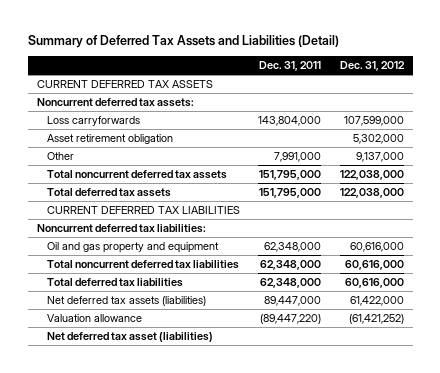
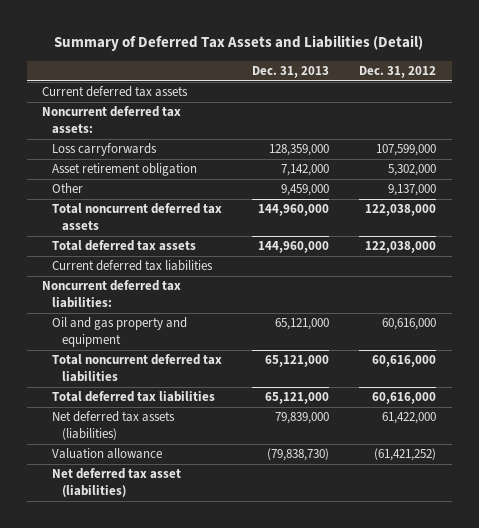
[259,61,322,72] Dec. 31, 2011 -> none
none -> [252,66,330,79] Dec. 31, 2013
[36,80,213,89] CURRENT DEFERRED TAX ASSETS -> [42,86,189,98] Current deferred tax assets
[47,206,241,215] CURRENT DEFERRED TAX LIABILITIES -> [51,260,213,272] Current deferred tax liabilities

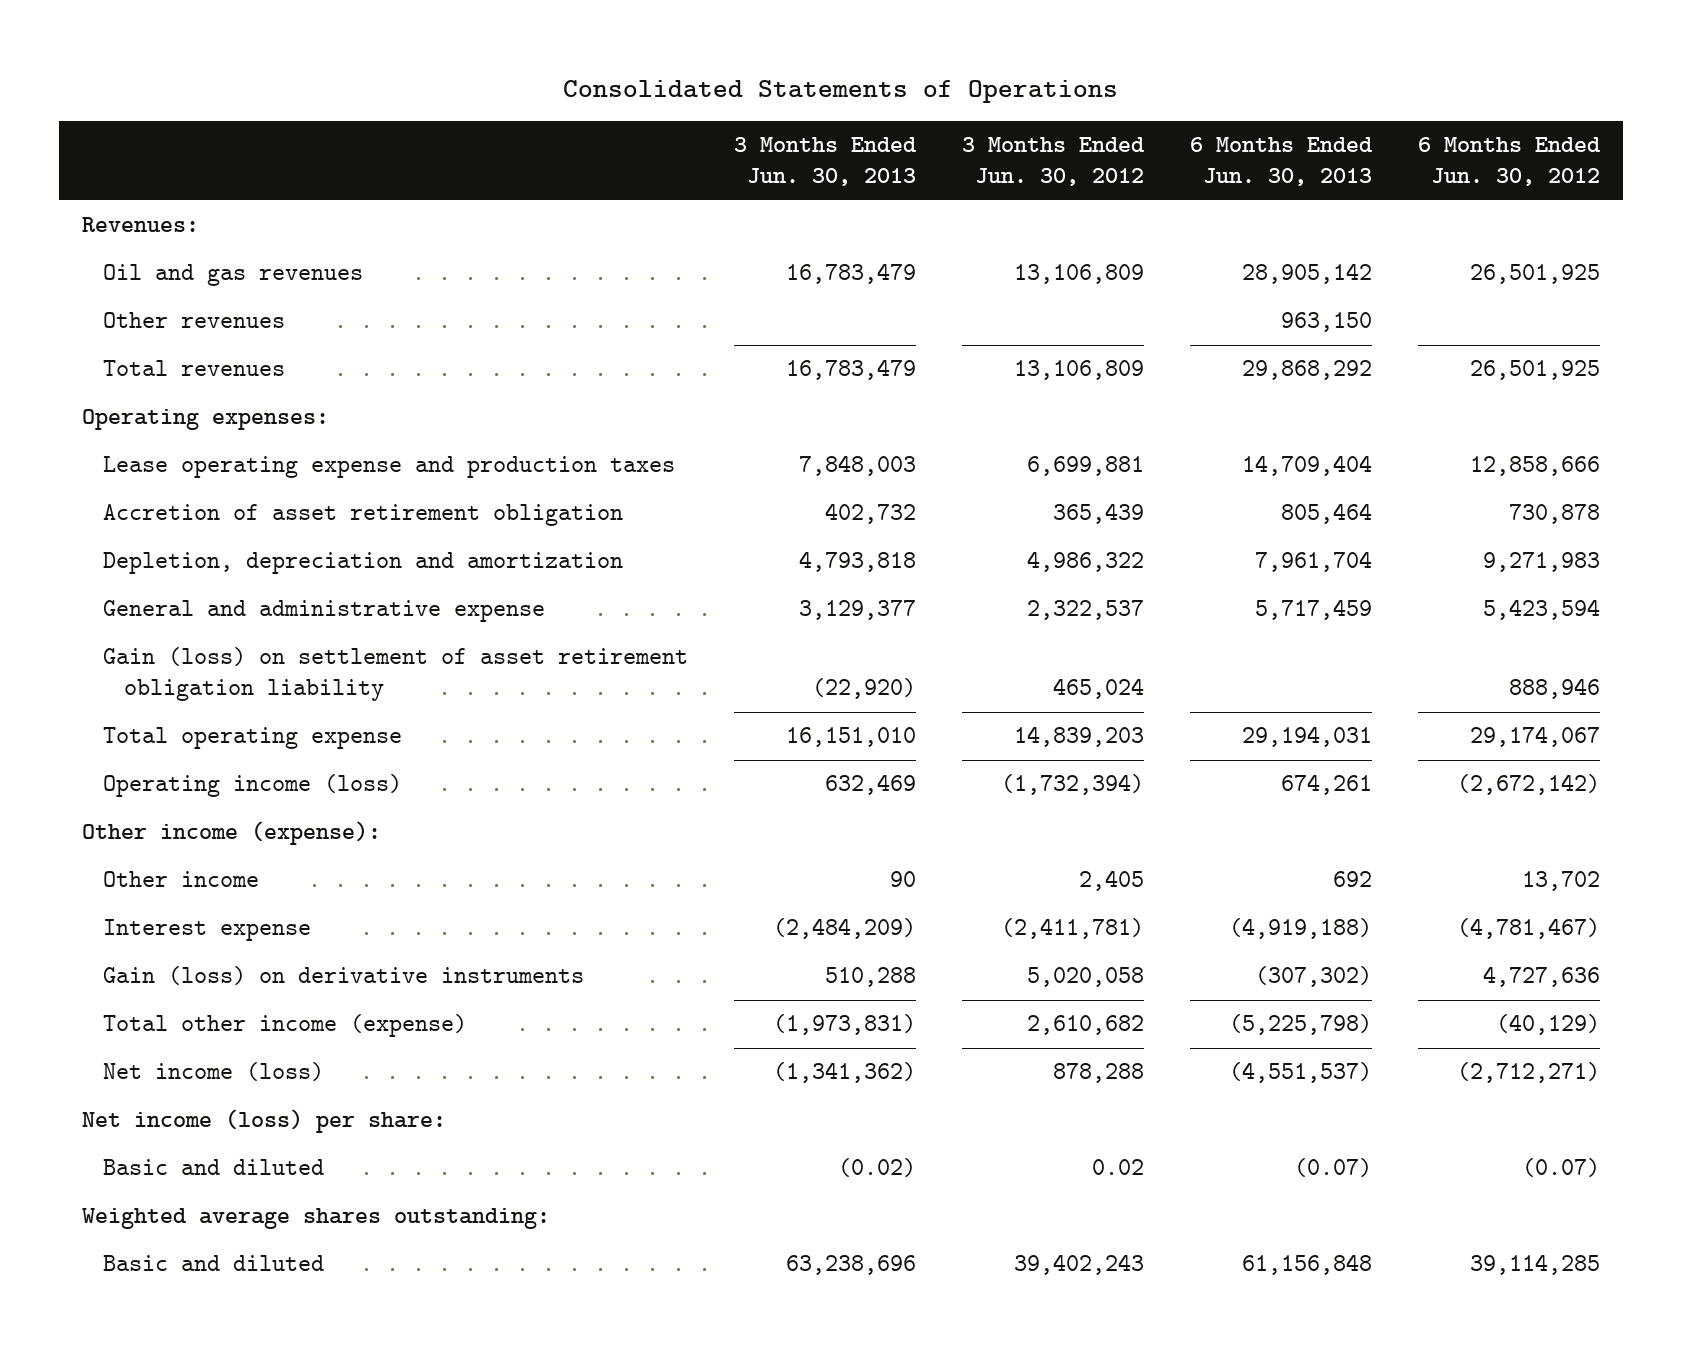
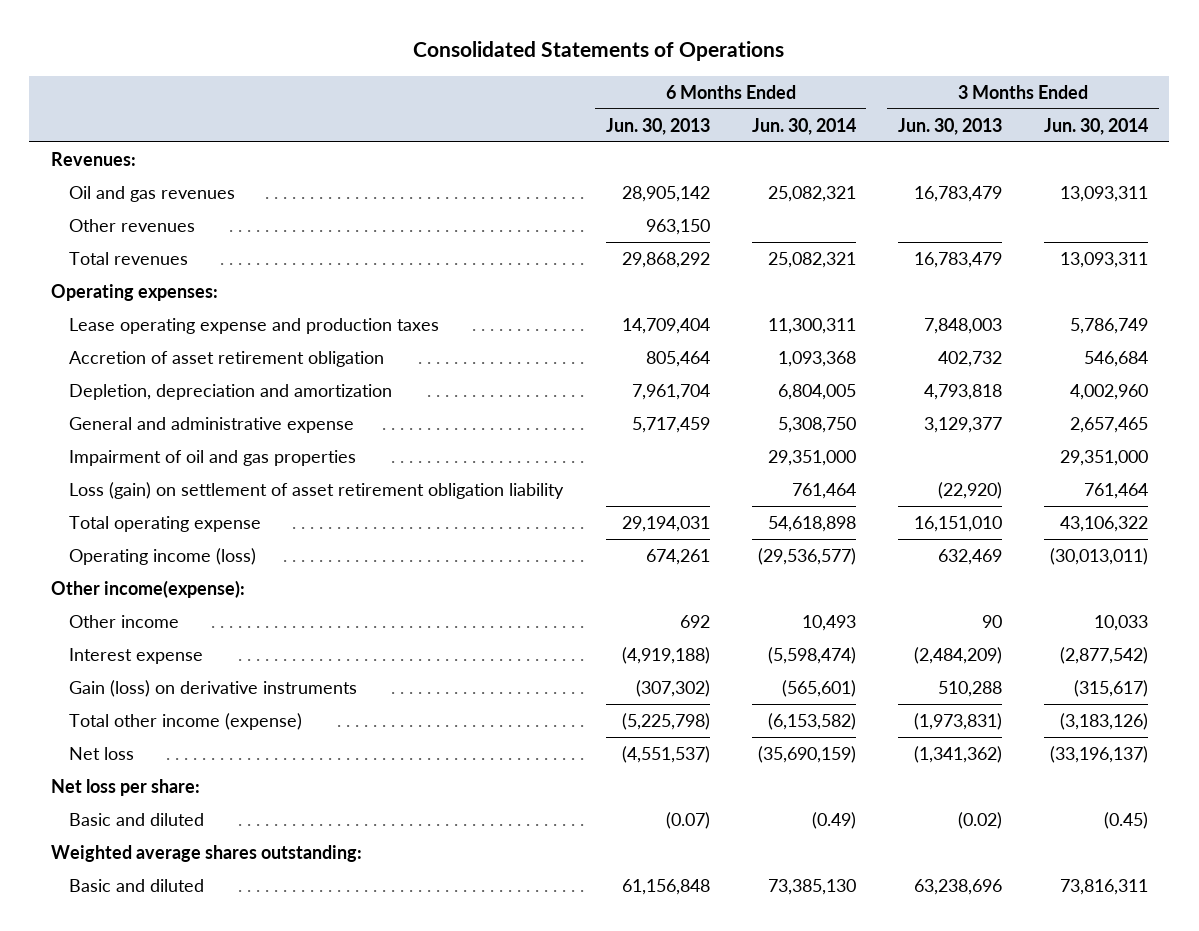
[961,137,1145,187] 3 Months Ended Jun. 30, 2012 -> none
[1417,137,1601,187] 6 Months Ended Jun. 30, 2012 -> none
none -> [751,117,856,135] Jun. 30, 2014
none -> [1044,117,1149,135] Jun. 30, 2014
none -> [69,449,357,466] Impairment of oil and gas properties
[102,647,688,702] Gain (loss) on settlement of asset retirement obligation liability -> [69,481,565,499] Loss (gain) on settlement of asset retirement obligation liability
[81,821,381,846] Other income (expense): -> [50,579,245,598] Other income(expense):
[102,1062,324,1082] Net income (loss) -> [69,746,135,760] Net loss
[81,1109,446,1134] Net income (loss) per share: -> [50,778,200,796] Net loss per share:

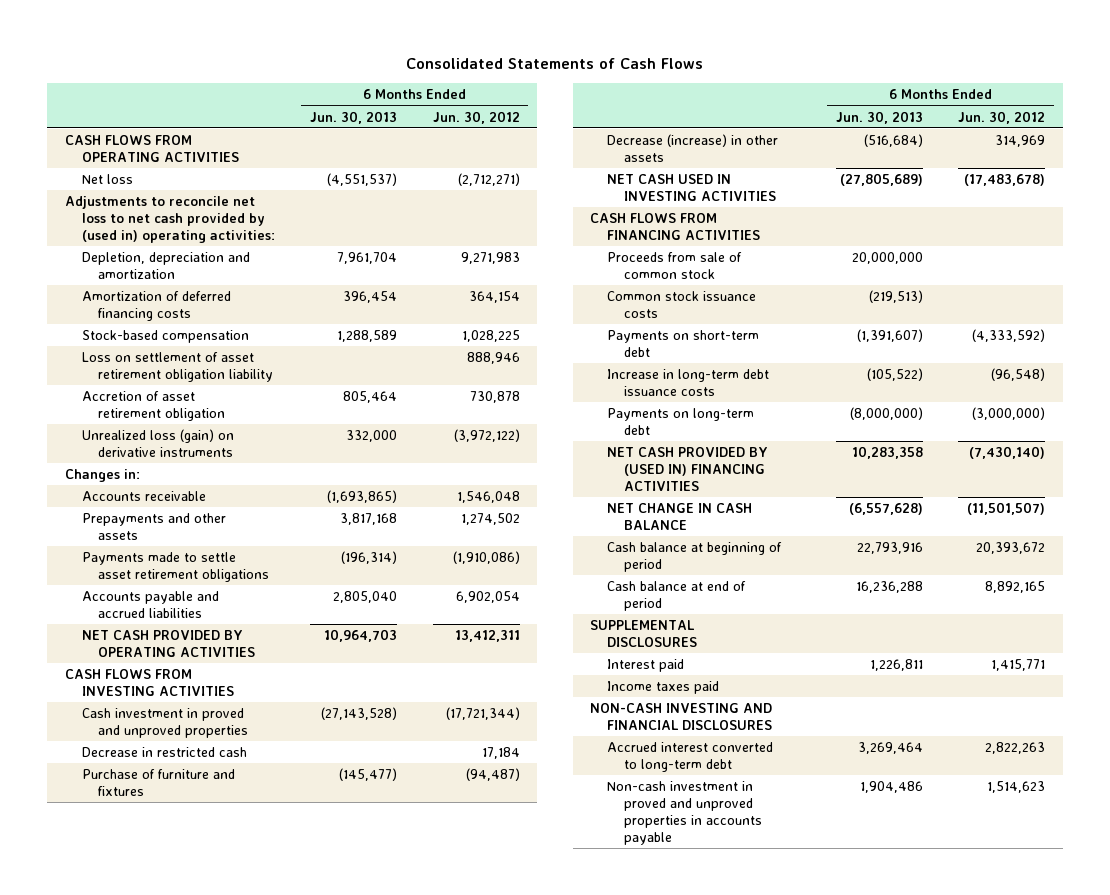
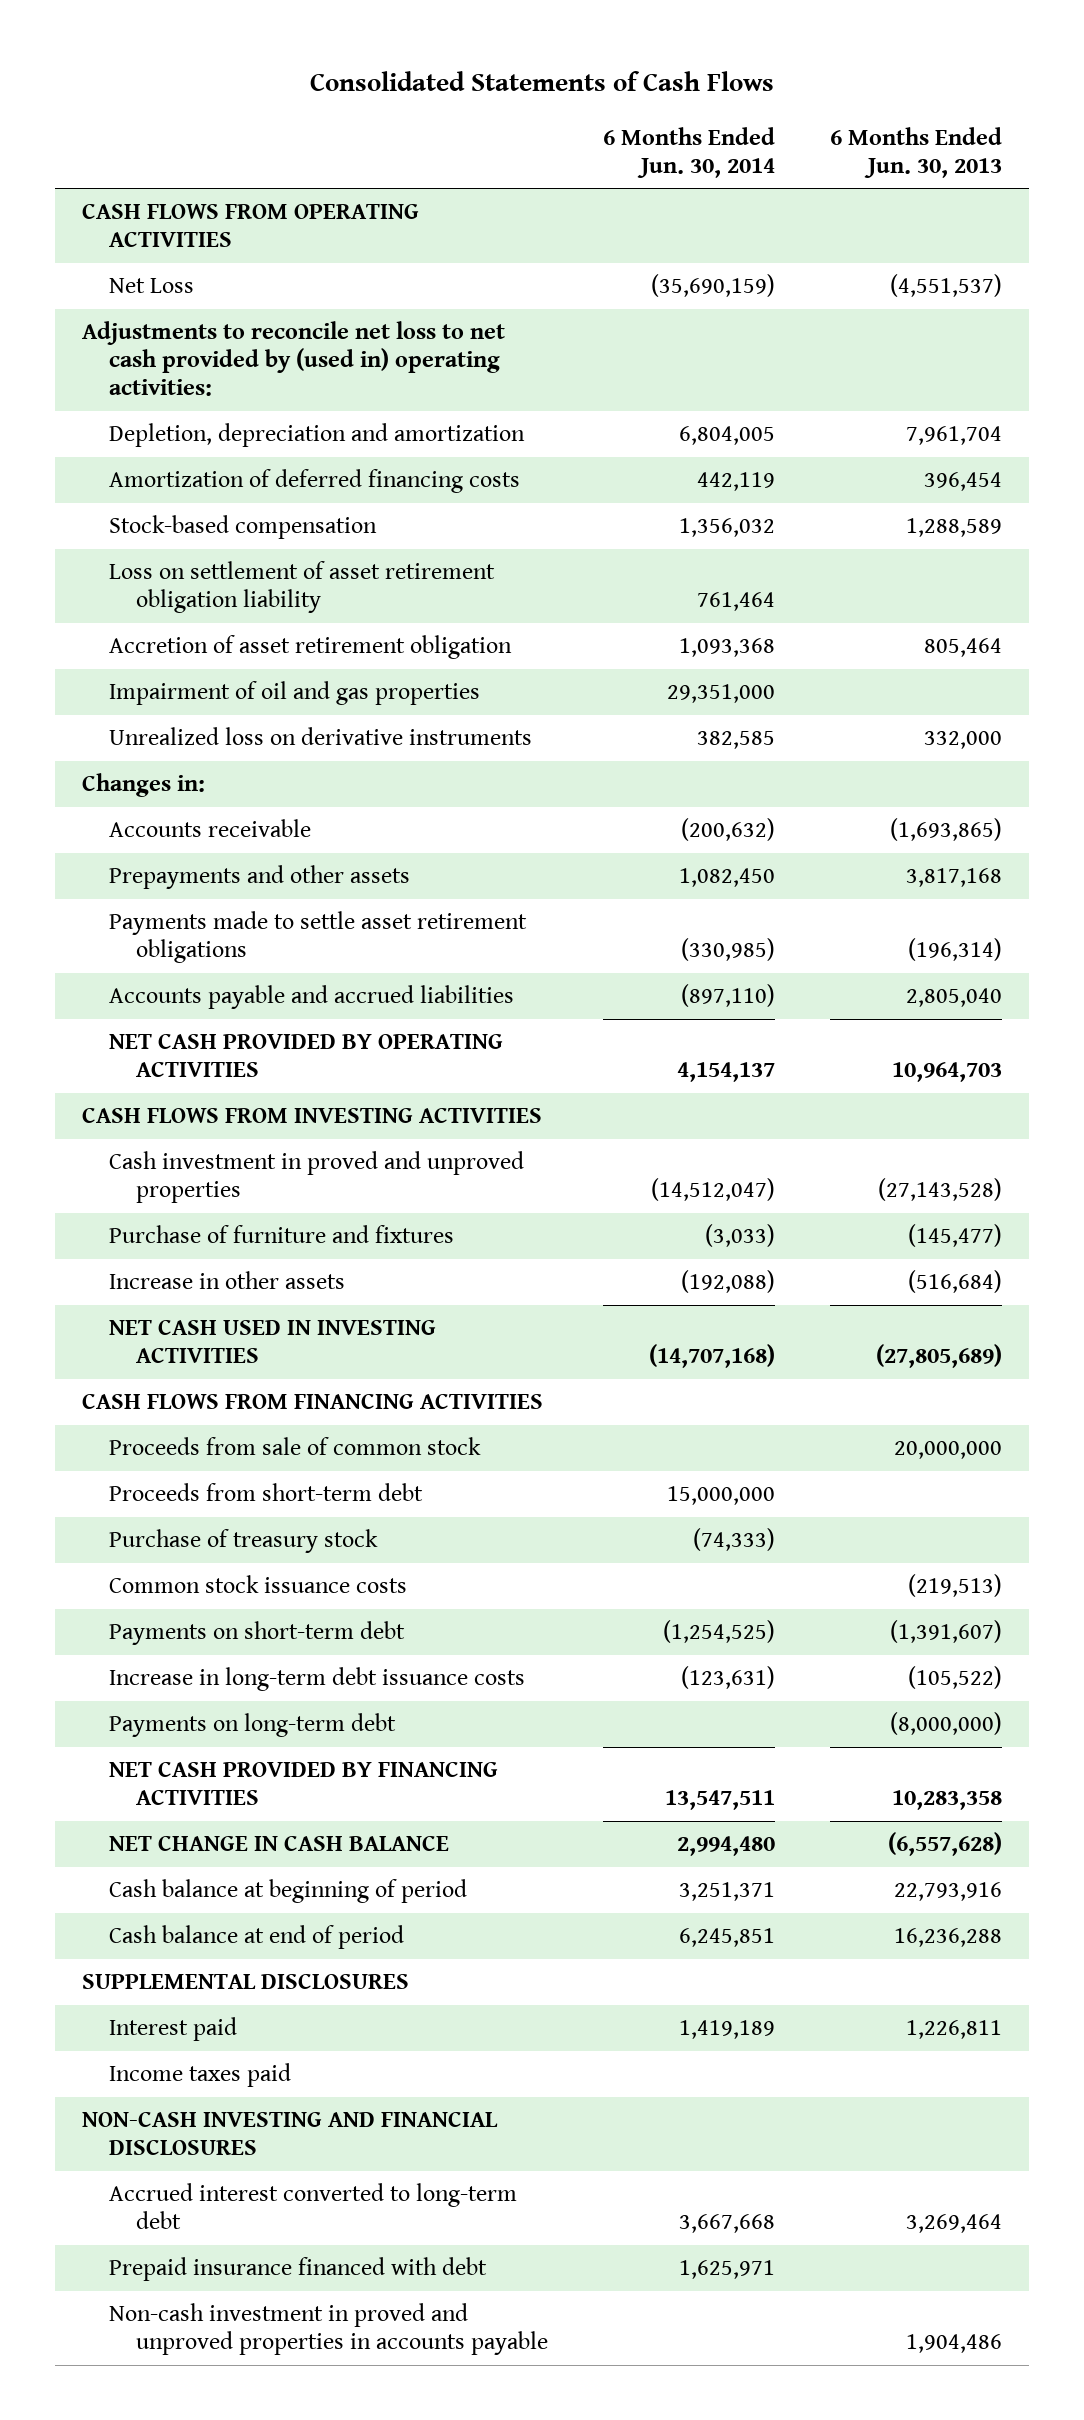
[432,110,520,124] Jun. 30, 2012 -> none
none -> [602,126,775,178] 6 Months Ended Jun. 30, 2014
[81,174,133,185] Net loss -> [108,278,194,294] Net Loss
none -> [108,681,480,706] Impairment of oil and gas properties
[81,429,234,457] Unrealized loss (gain) on derivative instruments -> [108,727,532,746] Unrealized loss on derivative instruments
[81,747,247,758] Decrease in restricted cash -> none
[607,134,779,162] Decrease (increase) in other assets -> [108,1271,345,1290] Increase in other assets
none -> [108,1483,423,1502] Proceeds from short-term debt
none -> [108,1529,378,1554] Purchase of treasury stock
[607,447,769,491] NET CASH PROVIDED BY (USED IN) FINANCING ACTIVITIES -> [108,1762,498,1806] NET CASH PROVIDED BY FINANCING ACTIVITIES
none -> [108,2257,487,2282] Prepaid insurance financed with debt

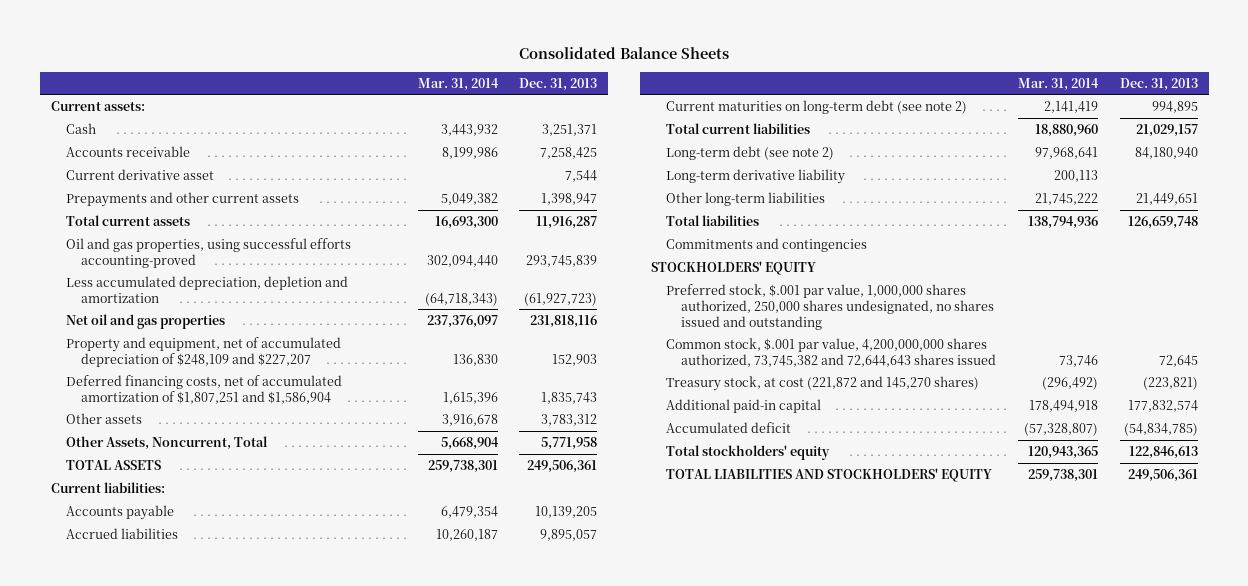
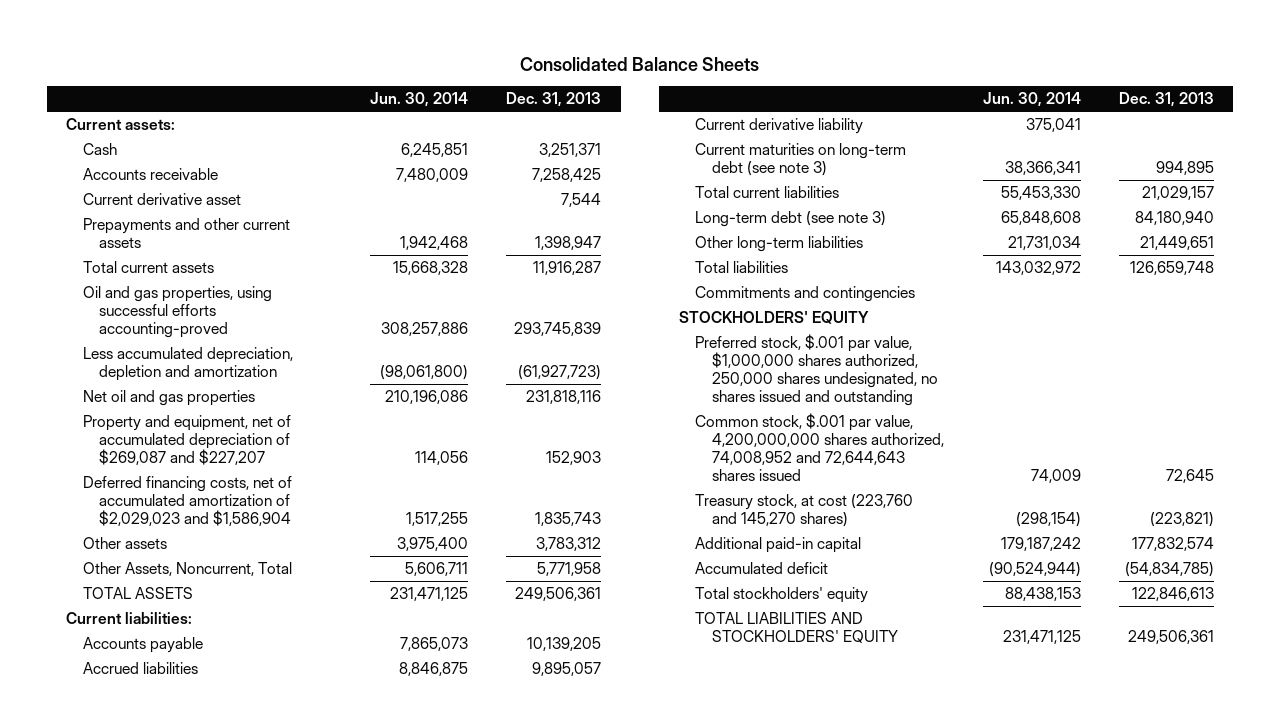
[417,77,499,91] Mar. 31, 2014 -> none
none -> [369,92,468,108] Jun. 30, 2014
[65,336,341,367] Property and equipment, net of accumulated depreciation of $248,109 and $227,207 -> [82,415,291,466] Property and equipment, net of accumulated depreciation of $269,087 and $227,207
[65,374,342,404] Deferred financing costs, net of accumulated amortization of $1,807,251 and $1,586,904 -> [82,476,292,527] Deferred financing costs, net of accumulated amortization of $2,029,023 and $1,586,904
none -> [695,118,864,135] Current derivative liability
[665,99,967,114] Current maturities on long-term debt (see note 2) -> [695,143,907,177] Current maturities on long-term debt (see note 3)
[665,168,845,184] Long-term derivative liability -> none
[665,145,834,160] Long-term debt (see note 2) -> [695,211,887,228] Long-term debt (see note 3)
[665,283,994,330] Preferred stock, $.001 par value, 1,000,000 shares authorized, 250,000 shares undesignated, no shares issued and outstanding -> [695,334,939,407] Preferred stock, $.001 par value, $1,000,000 shares authorized, 250,000 shares undesignated, no shares issued and outstanding
[665,337,996,367] Common stock, $.001 par value, 4,200,000,000 shares authorized, 73,745,382 and 72,644,643 shares issued -> [695,413,945,482] Common stock, $.001 par value, 4,200,000,000 shares authorized, 74,008,952 and 72,644,643 shares issued
[665,375,979,391] Treasury stock, at cost (221,872 and 145,270 shares) -> [695,494,914,528] Treasury stock, at cost (223,760 and 145,270 shares)

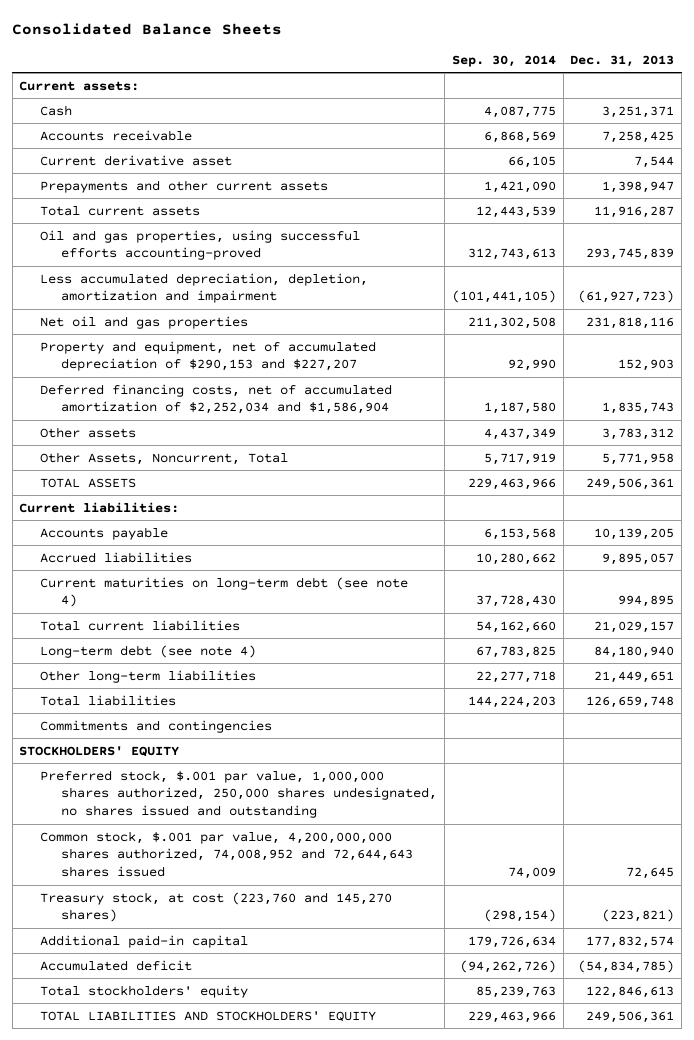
[369,92,468,108] Jun. 30, 2014 -> none
none -> [451,54,556,67] Sep. 30, 2014
[82,347,293,382] Less accumulated depreciation, depletion and amortization -> [40,272,369,304] Less accumulated depreciation, depletion, amortization and impairment
[82,415,291,466] Property and equipment, net of accumulated depreciation of $269,087 and $227,207 -> [40,340,377,372] Property and equipment, net of accumulated depreciation of $290,153 and $227,207
[82,476,292,527] Deferred financing costs, net of accumulated amortization of $2,029,023 and $1,586,904 -> [40,383,393,415] Deferred financing costs, net of accumulated amortization of $2,252,034 and $1,586,904
[695,118,864,135] Current derivative liability -> none
[695,143,907,177] Current maturities on long-term debt (see note 3) -> [40,576,409,608] Current maturities on long-term debt (see note 4)
[695,211,887,228] Long-term debt (see note 3) -> [40,644,257,658] Long-term debt (see note 4)
[695,334,939,407] Preferred stock, $.001 par value, $1,000,000 shares authorized, 250,000 shares undesignated, no shares issued and outstanding -> [40,769,438,819] Preferred stock, $.001 par value, 1,000,000 shares authorized, 250,000 shares undesignated, no shares issued and outstanding

